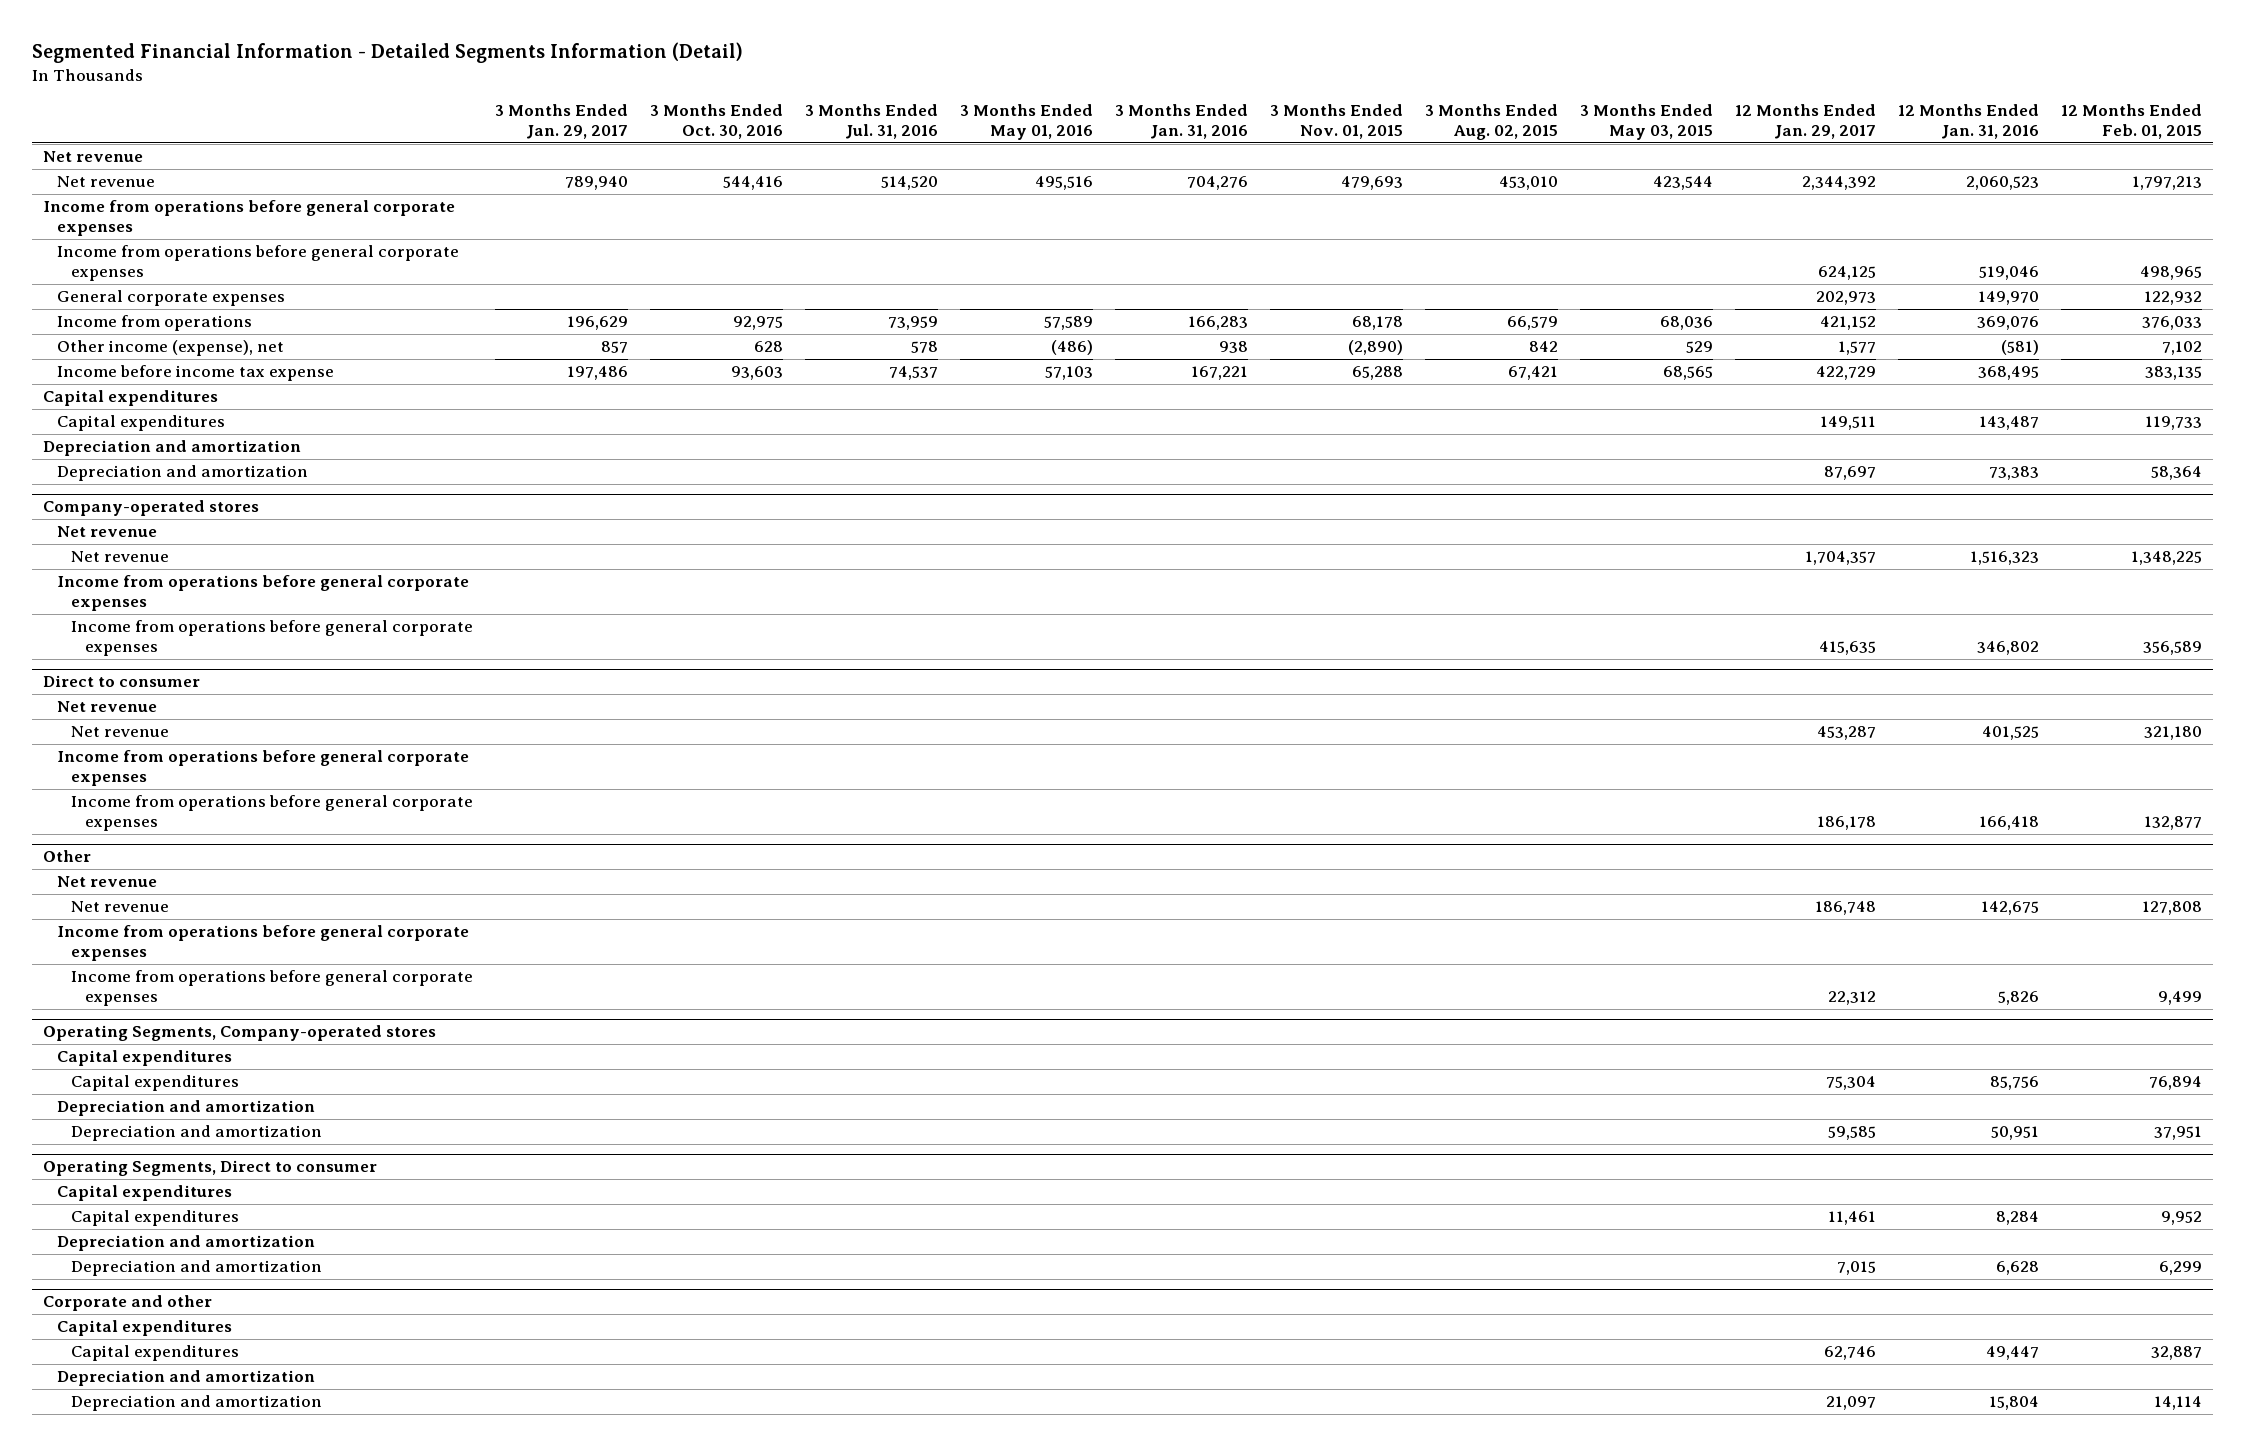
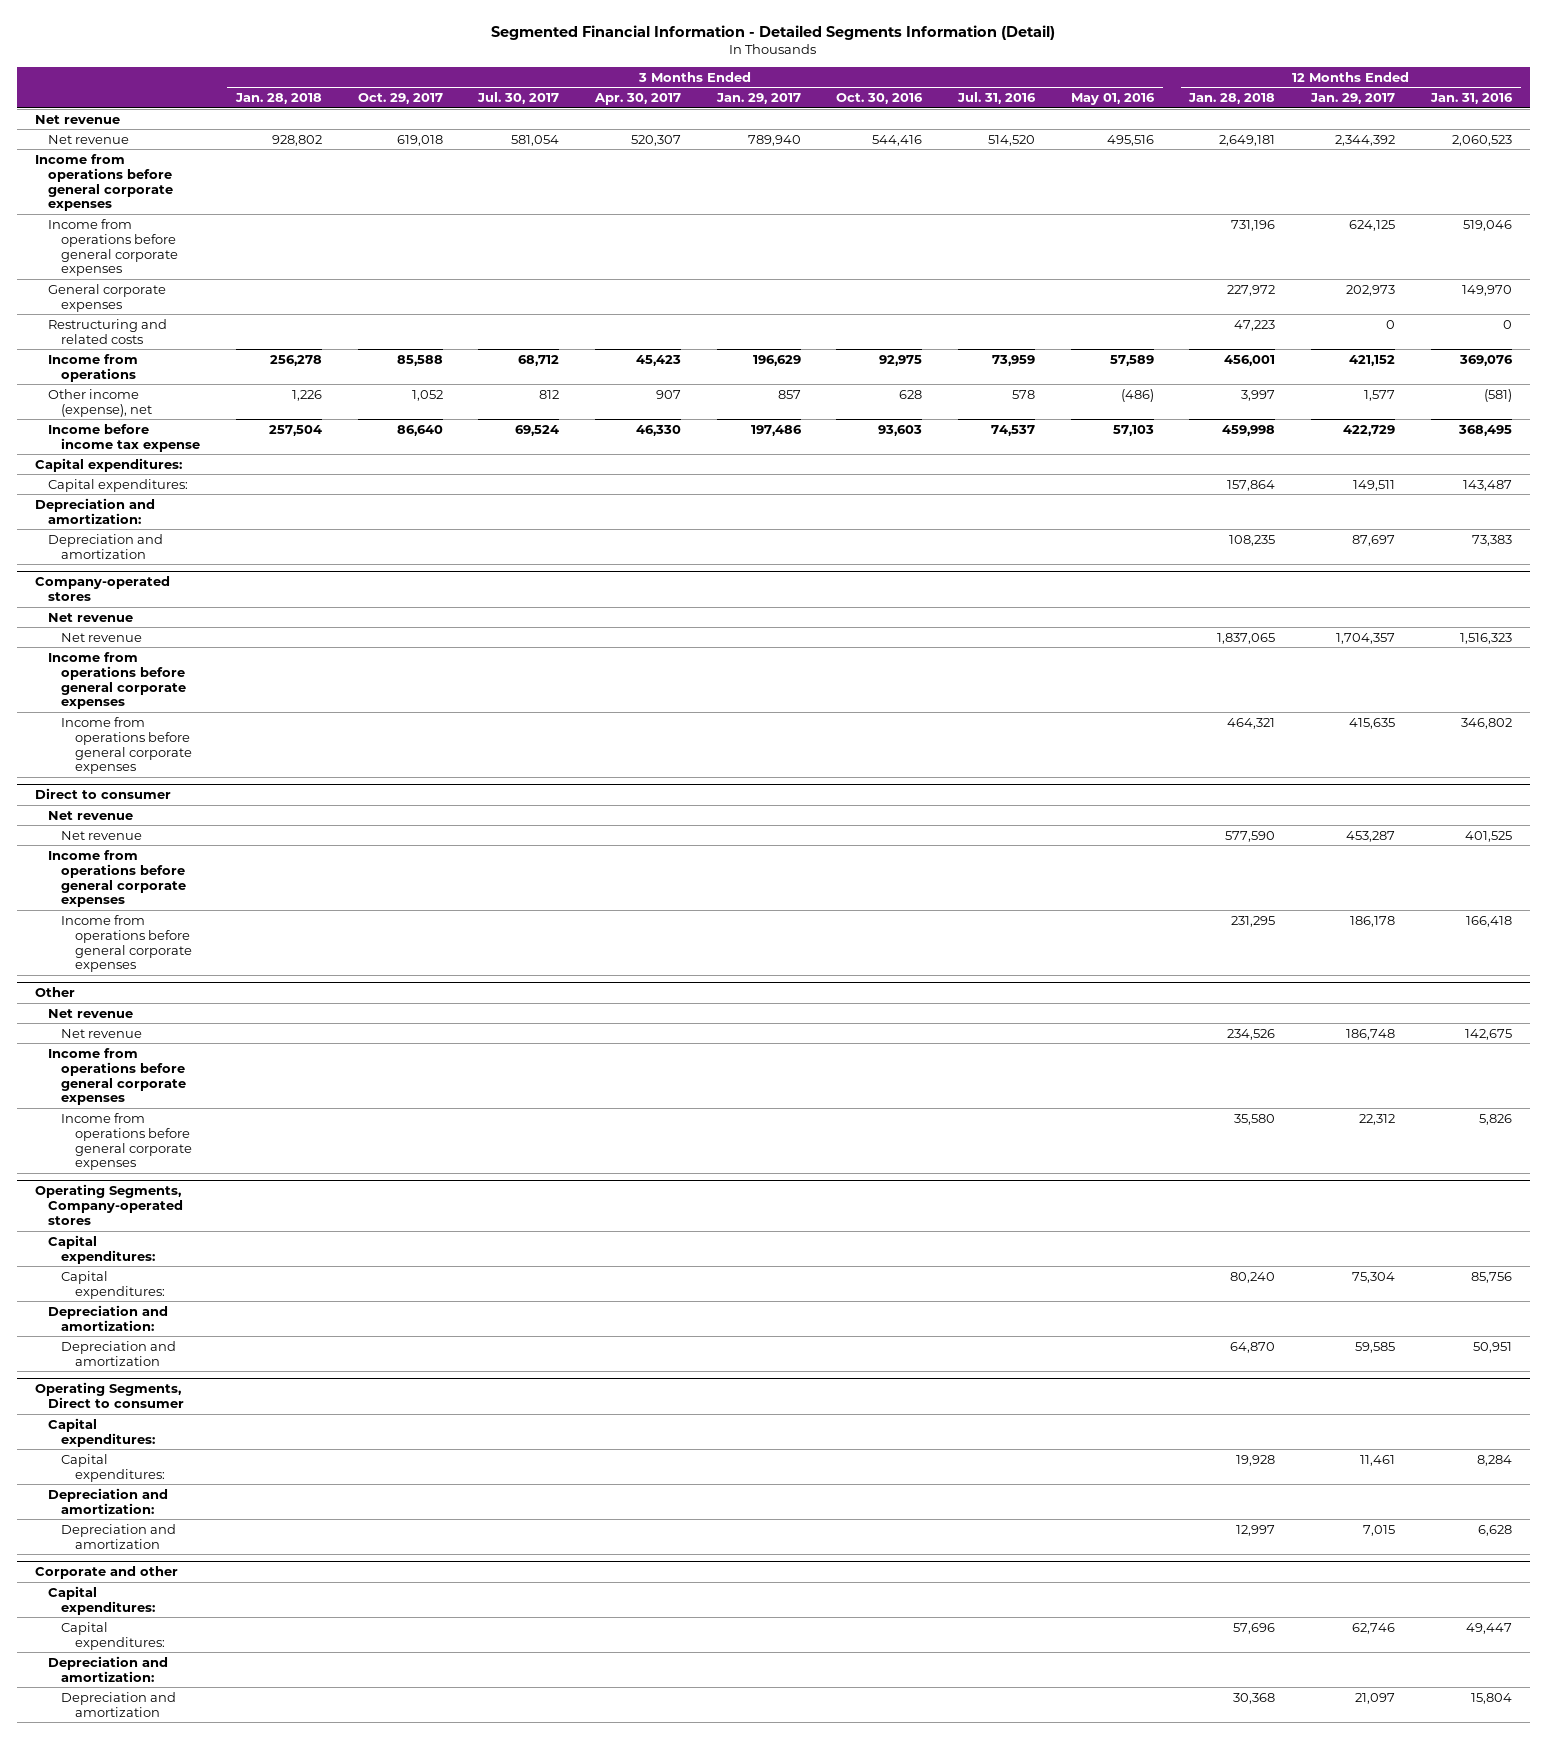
[1114,103,1248,140] 3 Months Ended Jan. 31, 2016 -> none
[1269,103,1403,140] 3 Months Ended Nov. 01, 2015 -> none
[1424,103,1558,141] 3 Months Ended Aug. 02, 2015 -> none
[1579,103,1713,141] 3 Months Ended May 03, 2015 -> none
[2060,103,2202,140] 12 Months Ended Feb. 01, 2015 -> none
none -> [235,93,323,105] Jan. 28, 2018
none -> [357,93,443,105] Oct. 29, 2017
none -> [477,92,560,105] Jul. 30, 2017
none -> [594,93,682,106] Apr. 30, 2017
none -> [1188,93,1276,105] Jan. 28, 2018
none -> [48,318,168,344] Restructuring and related costs
[42,390,218,407] Capital expenditures -> [35,457,183,472] Capital expenditures:
[56,415,225,432] Capital expenditures -> [48,478,189,492] Capital expenditures:
[42,440,301,457] Depreciation and amortization -> [35,497,156,524] Depreciation and amortization:
[56,1050,232,1067] Capital expenditures -> [48,1234,156,1264] Capital expenditures:
[70,1075,239,1092] Capital expenditures -> [61,1270,165,1299] Capital expenditures:
[56,1100,315,1117] Depreciation and amortization -> [48,1304,169,1331] Depreciation and amortization:
[56,1185,232,1202] Capital expenditures -> [48,1417,156,1447] Capital expenditures:
[70,1210,239,1227] Capital expenditures -> [61,1453,165,1482] Capital expenditures:
[56,1235,315,1252] Depreciation and amortization -> [48,1487,169,1514] Depreciation and amortization:
[56,1320,232,1337] Capital expenditures -> [48,1585,156,1615] Capital expenditures:
[70,1345,239,1362] Capital expenditures -> [61,1621,165,1650] Capital expenditures:
[56,1370,315,1387] Depreciation and amortization -> [48,1655,169,1682] Depreciation and amortization:

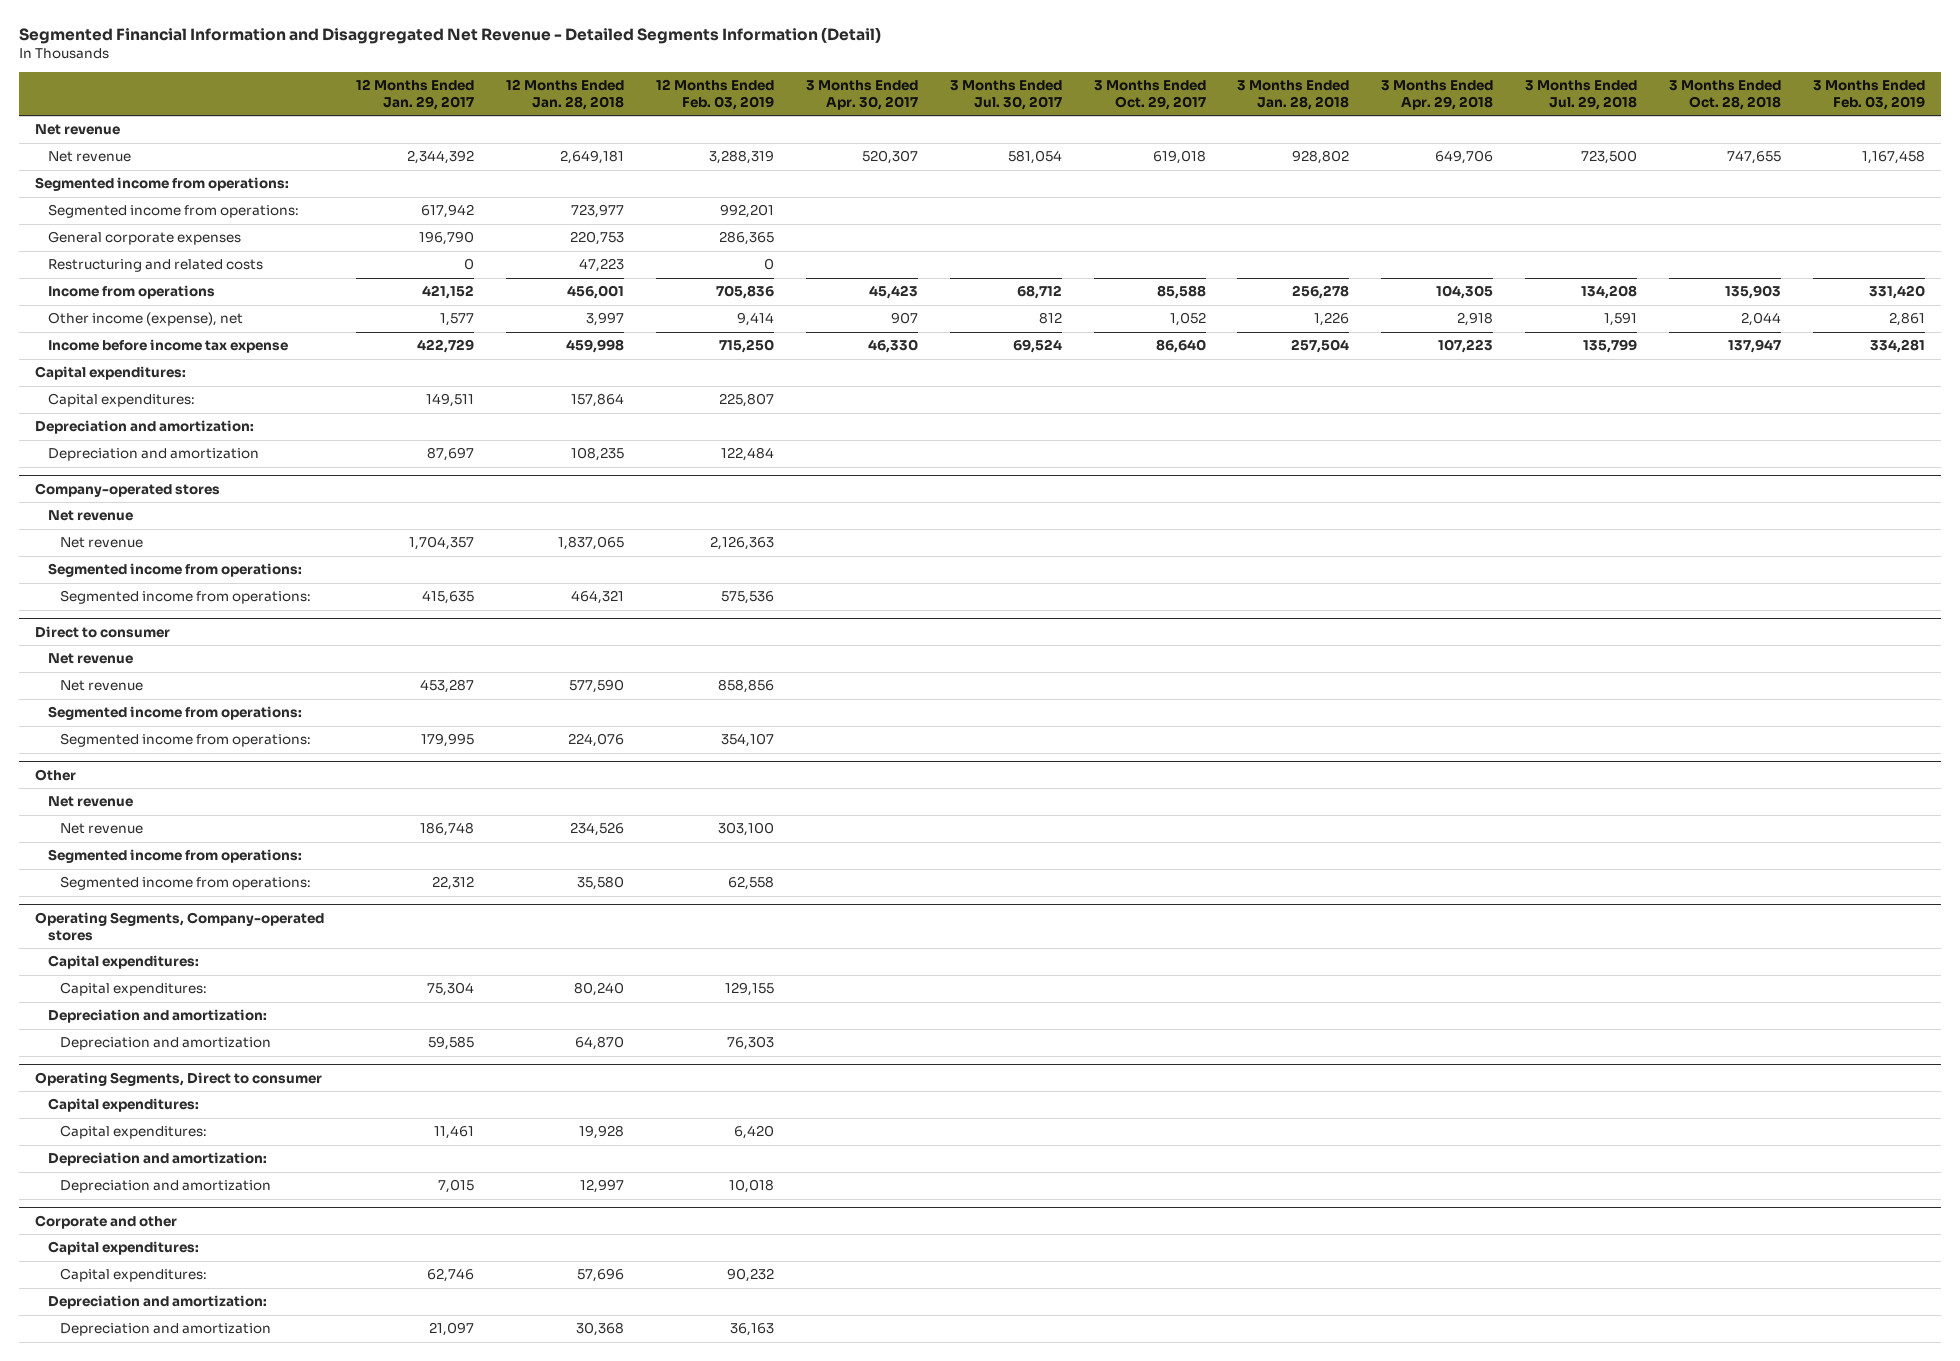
[491,24,1056,40] Segmented Financial Information - Detailed Segments Information (Detail) -> [19,27,882,45] Segmented Financial Information and Disaggregated Net Revenue - Detailed Segments Information (Detail)
[715,93,801,105] Jan. 29, 2017 -> none
[836,93,924,105] Oct. 30, 2016 -> none
[957,92,1037,105] Jul. 31, 2016 -> none
[1070,93,1155,106] May 01, 2016 -> none
[1429,93,1513,105] Jan. 31, 2016 -> none
none -> [655,79,774,111] 12 Months Ended Feb. 03, 2019
none -> [1381,80,1494,111] 3 Months Ended Apr. 29, 2018
none -> [1525,80,1638,111] 3 Months Ended Jul. 29, 2018
none -> [1669,80,1782,111] 3 Months Ended Oct. 28, 2018
none -> [1812,80,1925,111] 3 Months Ended Feb. 03, 2019
[35,153,174,212] Income from operations before general corporate expenses -> [35,177,290,192] Segmented income from operations:
[48,218,179,277] Income from operations before general corporate expenses -> [47,204,299,219] Segmented income from operations:
[1231,219,1276,231] 731,196 -> [571,204,625,219] 723,977
[1349,219,1396,231] 624,125 -> [421,204,475,219] 617,942
[1227,284,1276,296] 227,972 -> [570,231,625,246] 220,753
[1346,284,1396,296] 202,973 -> [419,231,475,246] 196,790
[48,651,187,710] Income from operations before general corporate expenses -> [47,563,302,578] Segmented income from operations:
[61,716,192,775] Income from operations before general corporate expenses -> [60,590,312,605] Segmented income from operations:
[48,849,187,908] Income from operations before general corporate expenses -> [47,706,302,721] Segmented income from operations:
[61,914,192,973] Income from operations before general corporate expenses -> [60,733,312,748] Segmented income from operations:
[1231,915,1276,927] 231,295 -> [568,733,625,748] 224,076
[1350,915,1396,927] 186,178 -> [421,733,475,748] 179,995
[48,1047,187,1106] Income from operations before general corporate expenses -> [47,849,302,864] Segmented income from operations:
[61,1112,192,1171] Income from operations before general corporate expenses -> [60,876,312,891] Segmented income from operations:

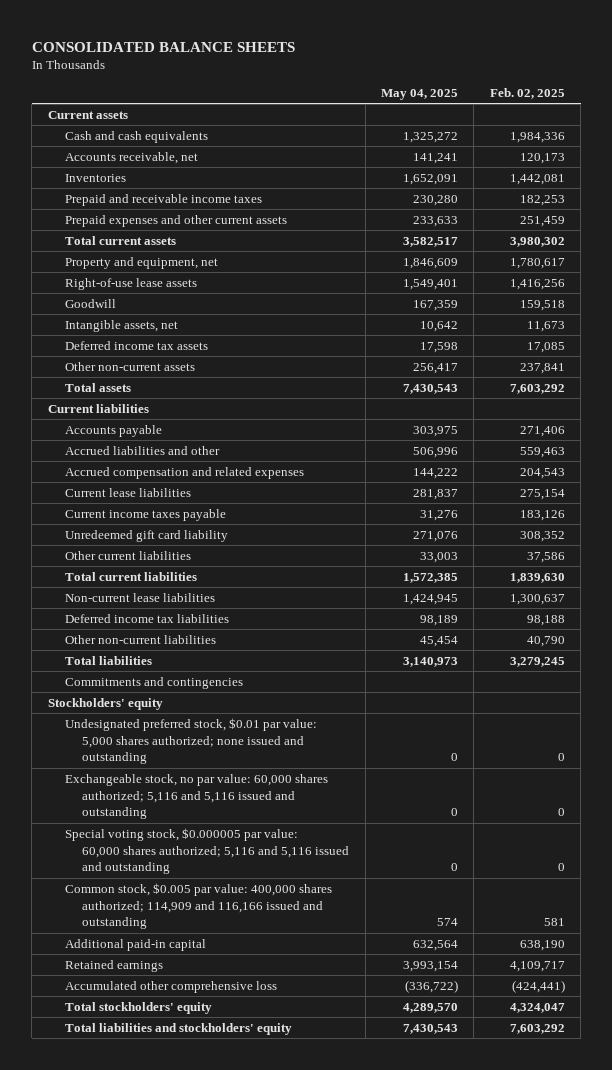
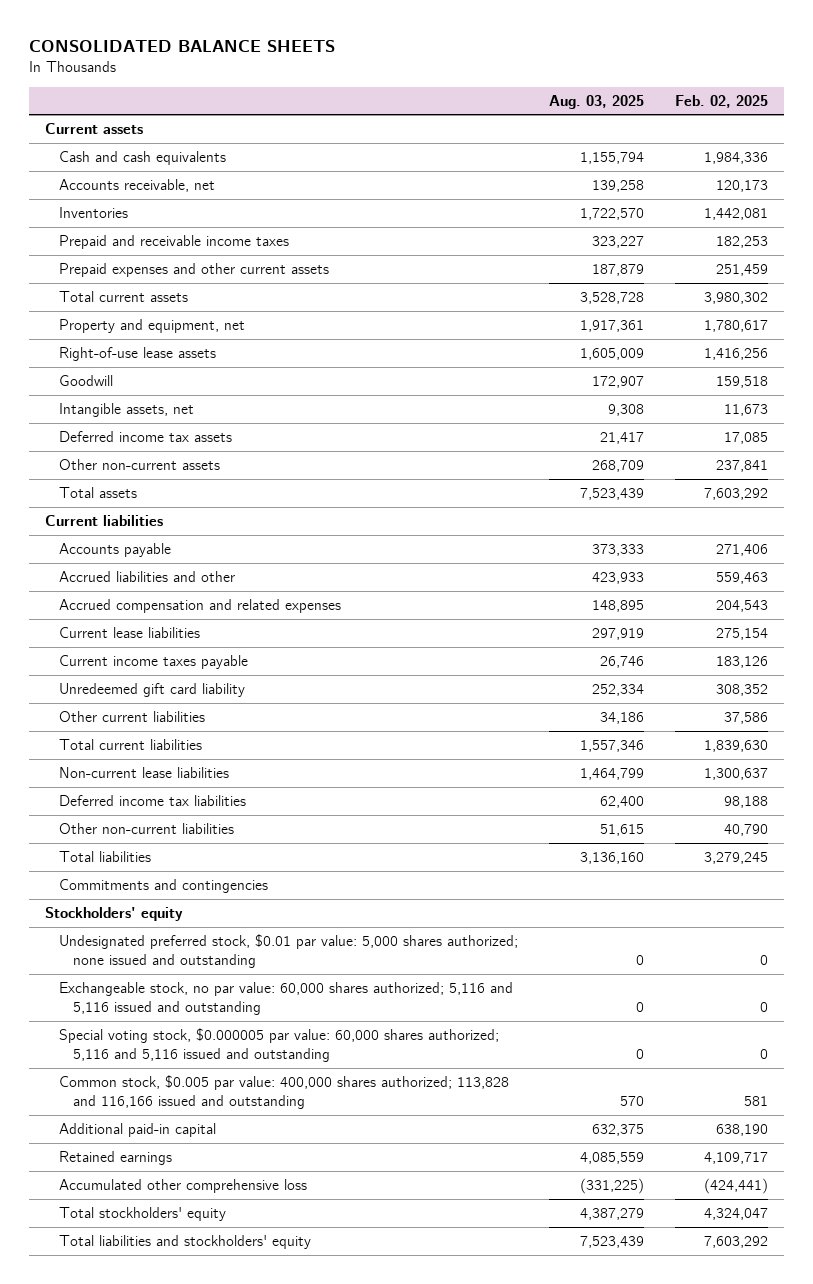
[381,89,459,101] May 04, 2025 -> none
none -> [549,94,645,109] Aug. 03, 2025
[64,882,332,930] Common stock, $0.005 par value: 400,000 shares authorized; 114,909 and 116,166 issued and outstanding -> [58,1074,509,1109] Common stock, $0.005 par value: 400,000 shares authorized; 113,828 and 116,166 issued and outstanding

